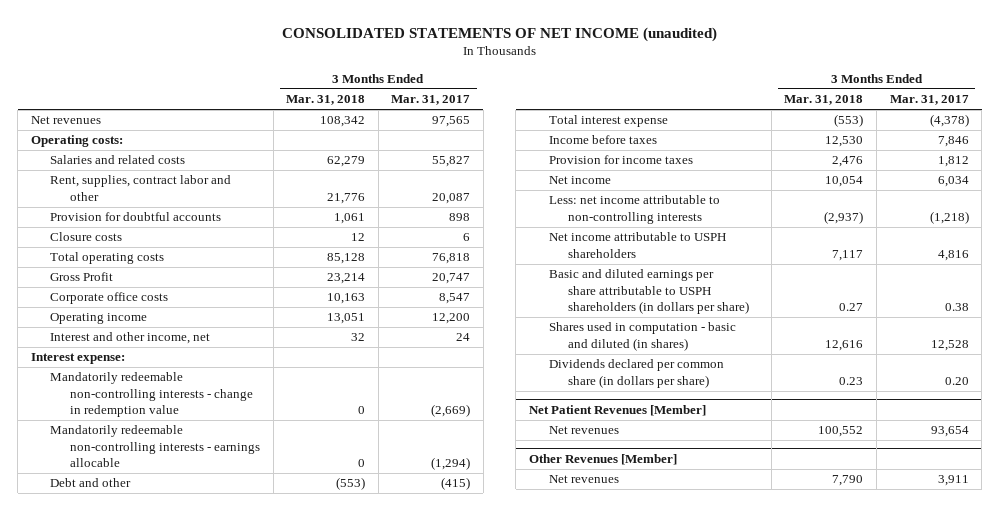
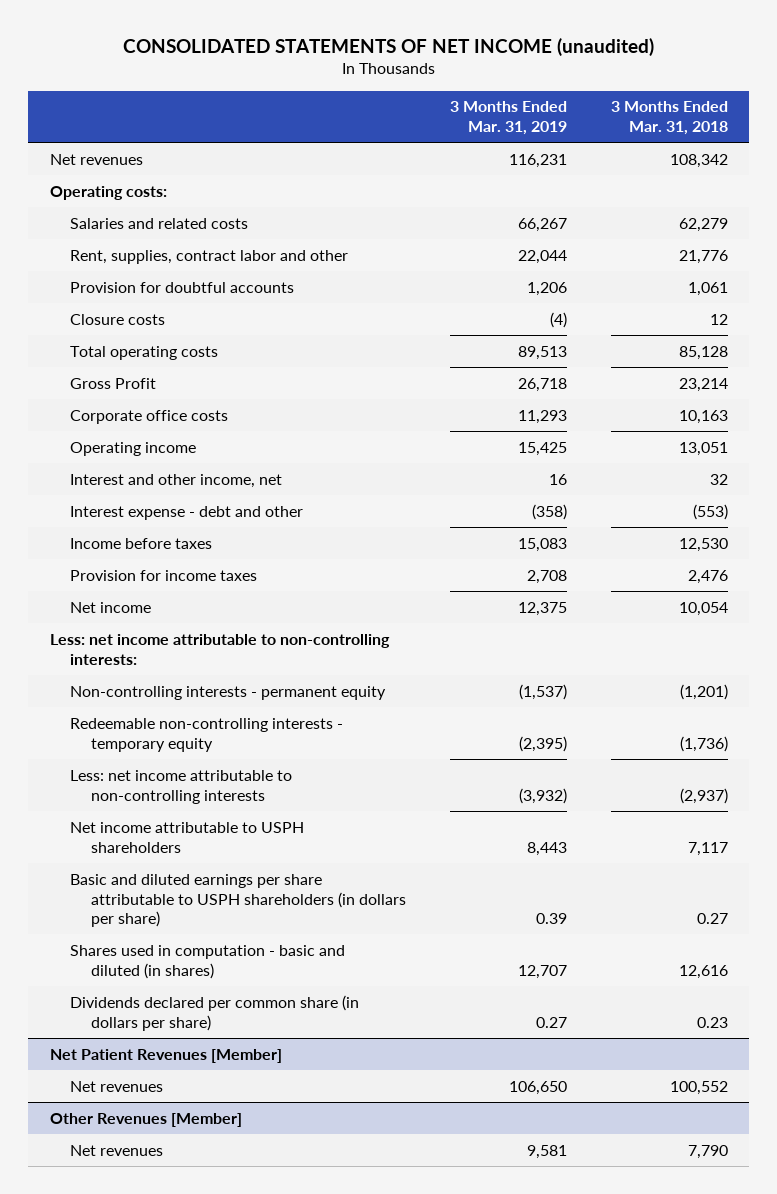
[391,95,471,106] Mar. 31, 2017 -> none
none -> [449,101,567,136] 3 Months Ended Mar. 31, 2019
[30,353,125,365] Interest expense: -> none
[50,372,253,417] Mandatorily redeemable non-controlling interests - change in redemption value -> none
[50,425,260,467] Mandatorily redeemable non-controlling interests - earnings allocable -> none
[548,115,668,128] Total interest expense -> none
[50,478,132,488] Debt and other -> [70,505,304,520] Interest expense - debt and other
none -> [49,633,390,665] Less: net income attributable to non-controlling interests:
none -> [70,685,387,700] Non-controlling interests - permanent equity
none -> [70,717,344,752] Redeemable non-controlling interests - temporary equity

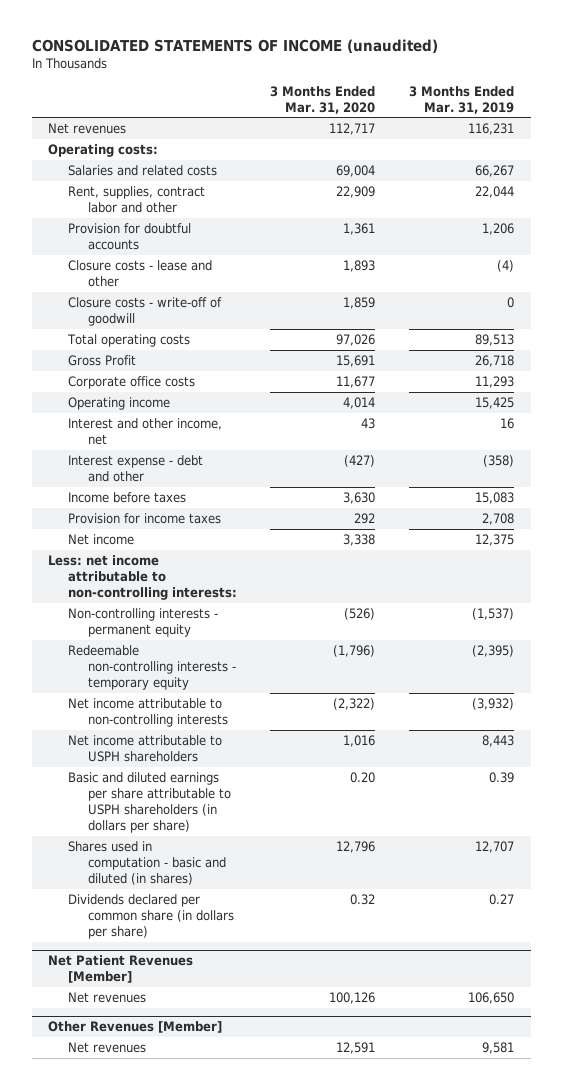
[122,37,654,56] CONSOLIDATED STATEMENTS OF NET INCOME (unaudited) -> [31,39,438,54] CONSOLIDATED STATEMENTS OF INCOME (unaudited)
[610,101,728,136] 3 Months Ended Mar. 31, 2018 -> none
none -> [270,85,376,114] 3 Months Ended Mar. 31, 2020
[70,313,166,325] Closure costs -> [68,259,213,287] Closure costs - lease and other
none -> [68,296,223,326] Closure costs - write-off of goodwill
[70,769,293,804] Less: net income attributable to non-controlling interests -> [68,697,228,727] Net income attributable to non-controlling interests

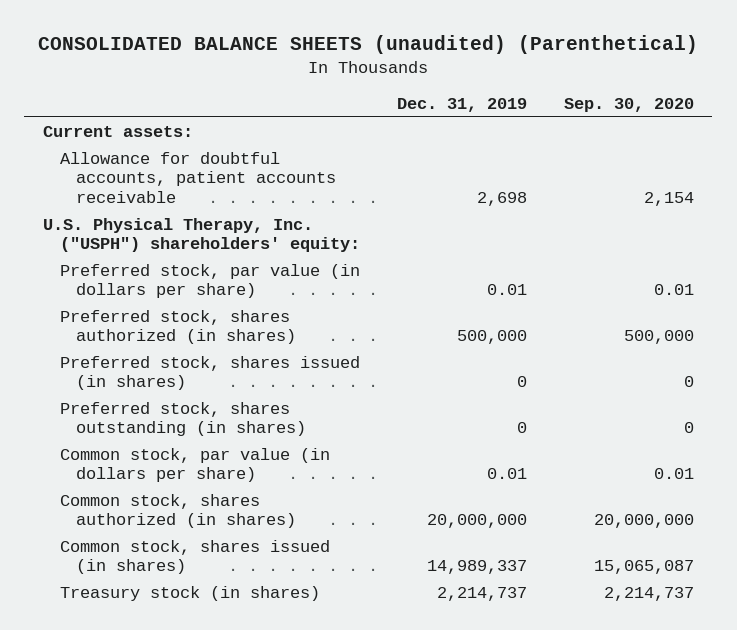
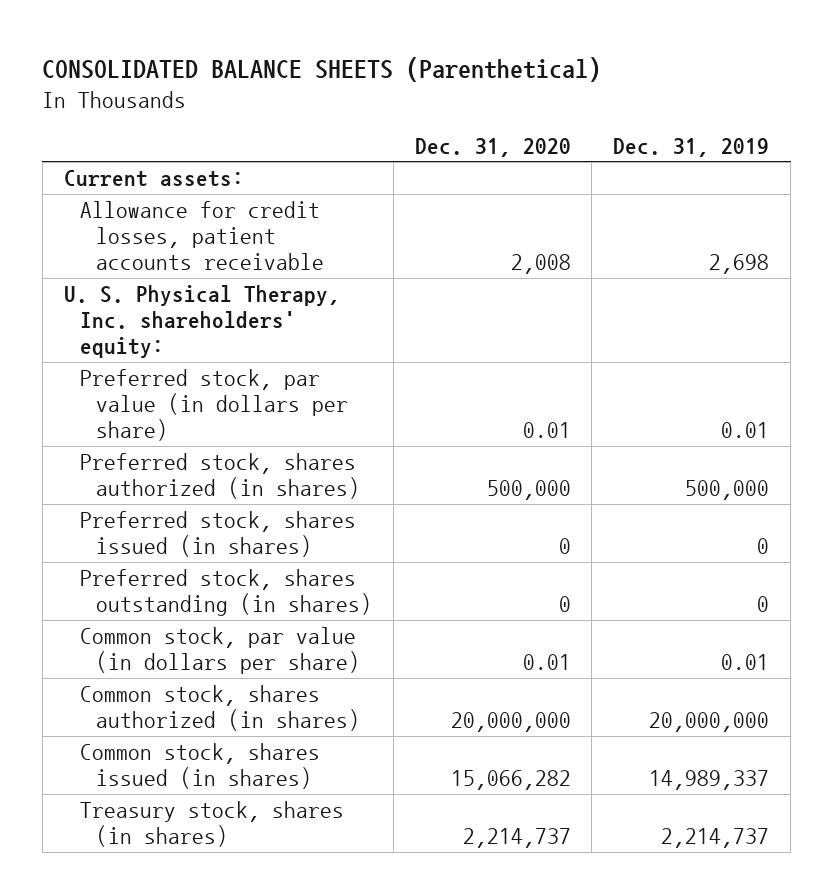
[38,35,699,55] CONSOLIDATED BALANCE SHEETS (unaudited) (Parenthetical) -> [42,57,602,83] CONSOLIDATED BALANCE SHEETS (Parenthetical)
[563,97,694,112] Sep. 30, 2020 -> none
none -> [414,137,571,157] Dec. 31, 2020
[59,152,337,203] Allowance for doubtful accounts, patient accounts receivable -> [79,200,324,271] Allowance for credit losses, patient accounts receivable
[42,218,360,253] U.S. Physical Therapy, Inc. ("USPH") shareholders' equity: -> [63,284,340,359] U. S. Physical Therapy, Inc. shareholders' equity:
[59,586,320,602] Treasury stock (in shares) -> [79,800,344,848] Treasury stock, shares (in shares)

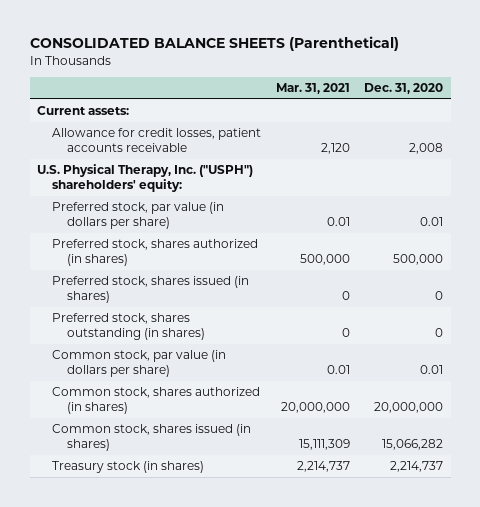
[613,137,770,157] Dec. 31, 2019 -> none
none -> [275,82,350,94] Mar. 31, 2021
[63,284,340,359] U. S. Physical Therapy, Inc. shareholders' equity: -> [36,164,253,193] U.S. Physical Therapy, Inc. ("USPH") shareholders' equity:
[79,800,344,848] Treasury stock, shares (in shares) -> [51,461,204,474] Treasury stock (in shares)

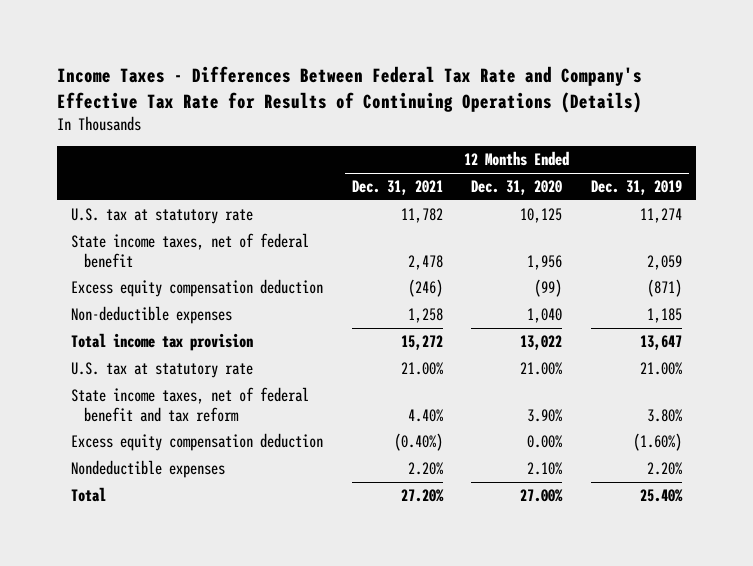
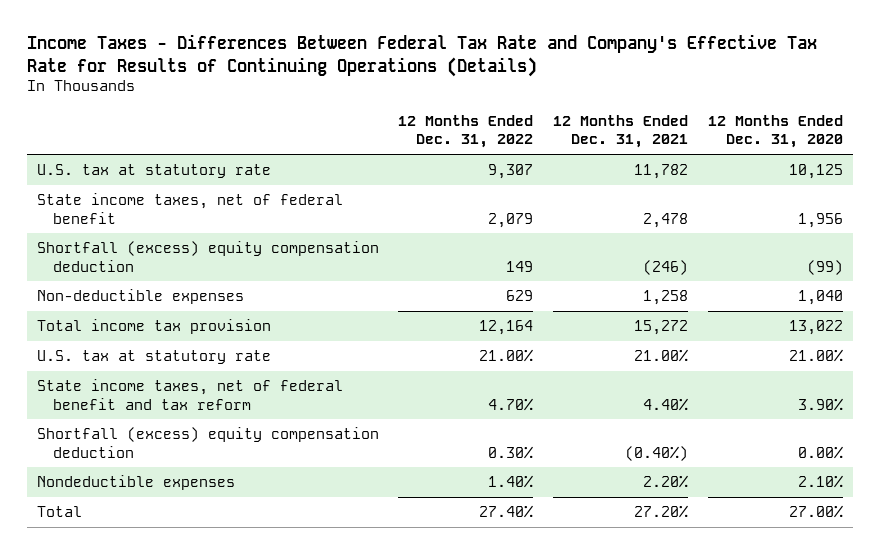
[590,180,682,196] Dec. 31, 2019 -> none
none -> [398,114,534,149] 12 Months Ended Dec. 31, 2022
[71,279,324,298] Excess equity compensation deduction -> [36,240,379,272] Shortfall (excess) equity compensation deduction
[71,433,324,452] Excess equity compensation deduction -> [36,426,379,458] Shortfall (excess) equity compensation deduction

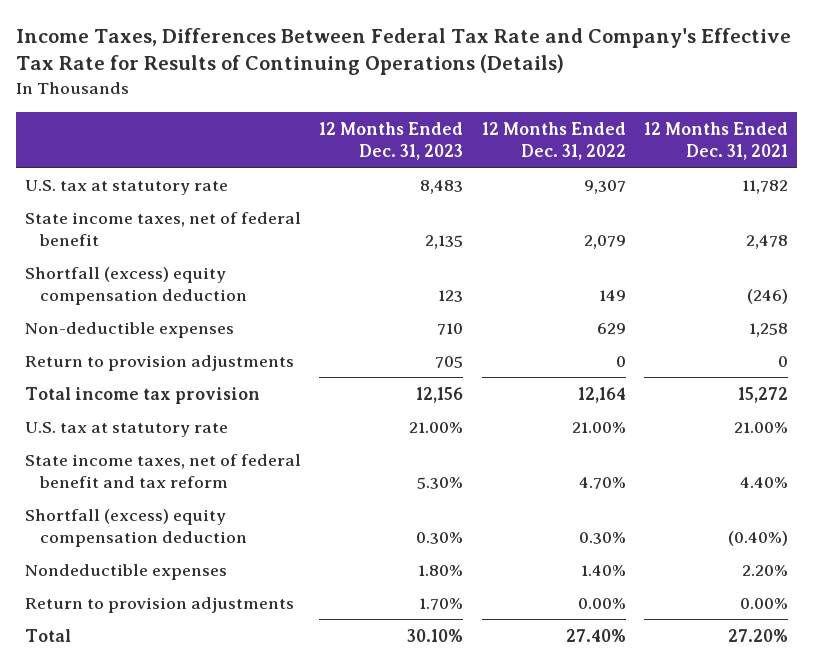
[26,34,817,77] Income Taxes - Differences Between Federal Tax Rate and Company's Effective Tax Rate for Results of Continuing Operations (Details) -> [15,28,791,76] Income Taxes, Differences Between Federal Tax Rate and Company's Effective Tax Rate for Results of Continuing Operations (Details)
[707,114,843,149] 12 Months Ended Dec. 31, 2020 -> none
none -> [319,121,464,160] 12 Months Ended Dec. 31, 2023
none -> [24,354,294,371] Return to provision adjustments
none -> [24,596,294,613] Return to provision adjustments

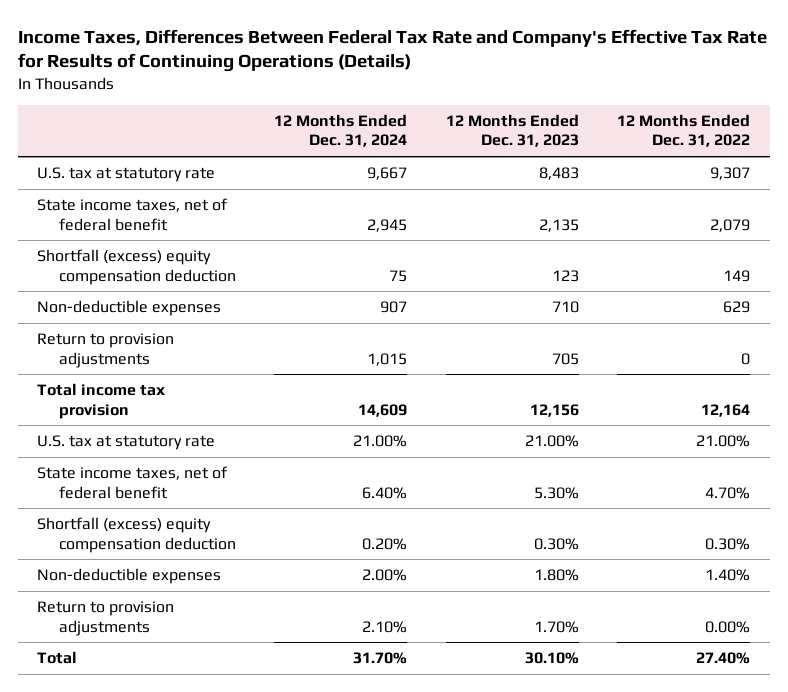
[643,121,788,160] 12 Months Ended Dec. 31, 2021 -> none
none -> [274,113,408,148] 12 Months Ended Dec. 31, 2024
[24,453,301,488] State income taxes, net of federal benefit and tax reform -> [37,466,229,499] State income taxes, net of federal benefit
[24,563,227,580] Nondeductible expenses -> [37,568,222,585] Non-deductible expenses

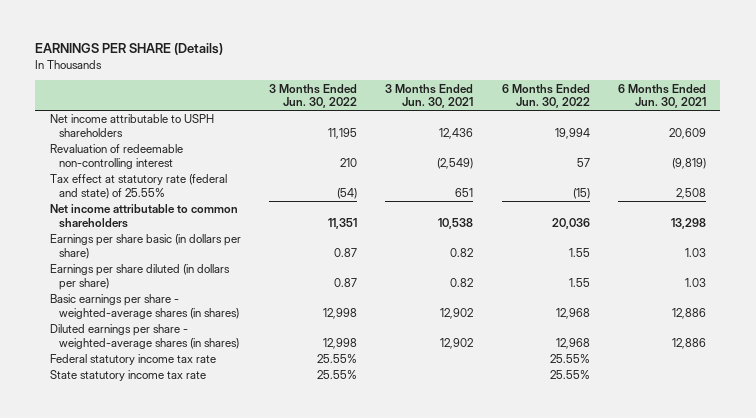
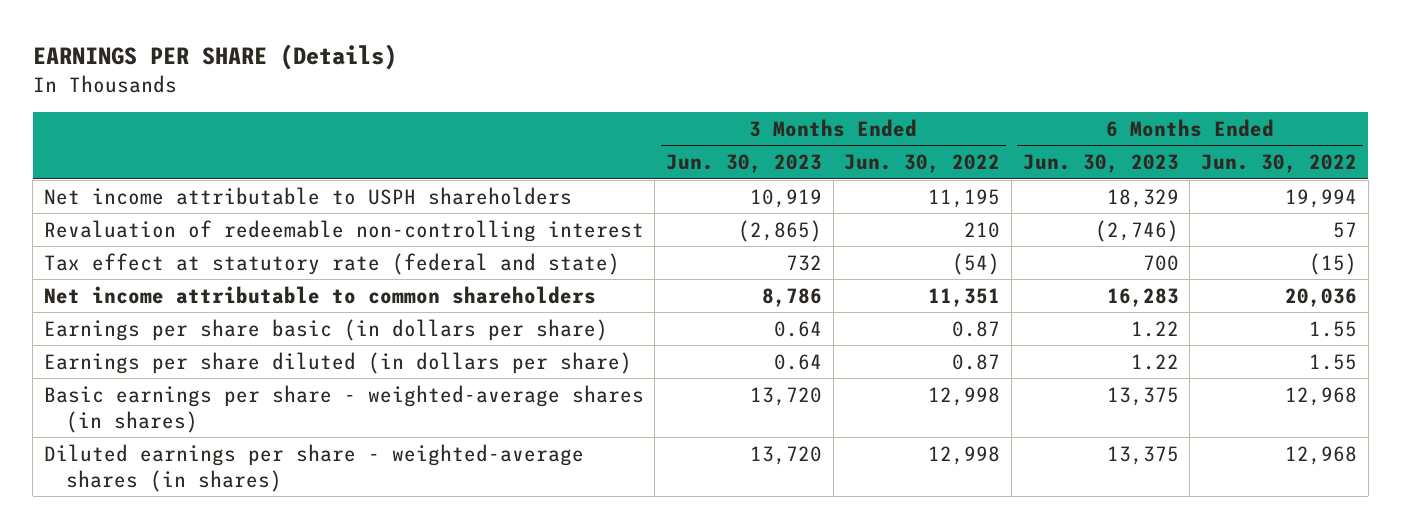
[385,83,474,109] 3 Months Ended Jun. 30, 2021 -> none
[618,83,707,109] 6 Months Ended Jun. 30, 2021 -> none
none -> [666,154,823,174] Jun. 30, 2023
none -> [1022,154,1179,174] Jun. 30, 2023
[49,174,227,199] Tax effect at statutory rate (federal and state) of 25.55% -> [43,252,620,275] Tax effect at statutory rate (federal and state)
[49,354,216,366] Federal statutory income tax rate -> none
[49,370,206,382] State statutory income tax rate -> none

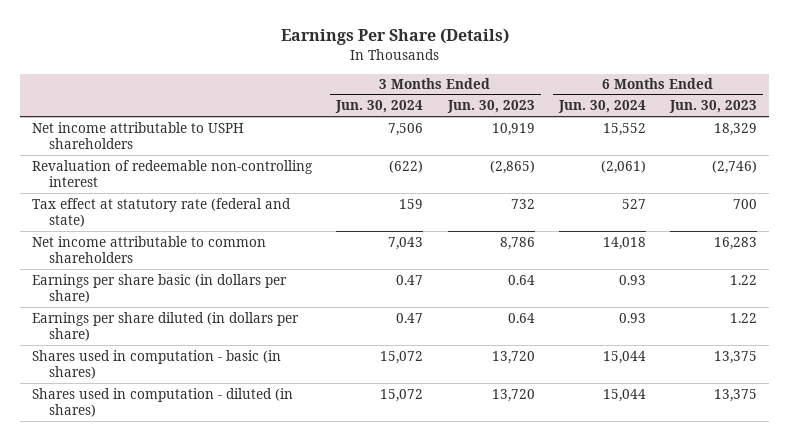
[32,44,397,71] EARNINGS PER SHARE (Details) -> [280,28,509,46] Earnings Per Share (Details)
[844,154,1001,174] Jun. 30, 2022 -> none
[1201,154,1358,174] Jun. 30, 2022 -> none
none -> [335,100,424,114] Jun. 30, 2024
none -> [557,100,646,114] Jun. 30, 2024
[43,384,644,433] Basic earnings per share - weighted-average shares (in shares) -> [32,349,282,379] Shares used in computation - basic (in shares)
[43,443,584,492] Diluted earnings per share - weighted-average shares (in shares) -> [32,387,294,417] Shares used in computation - diluted (in shares)

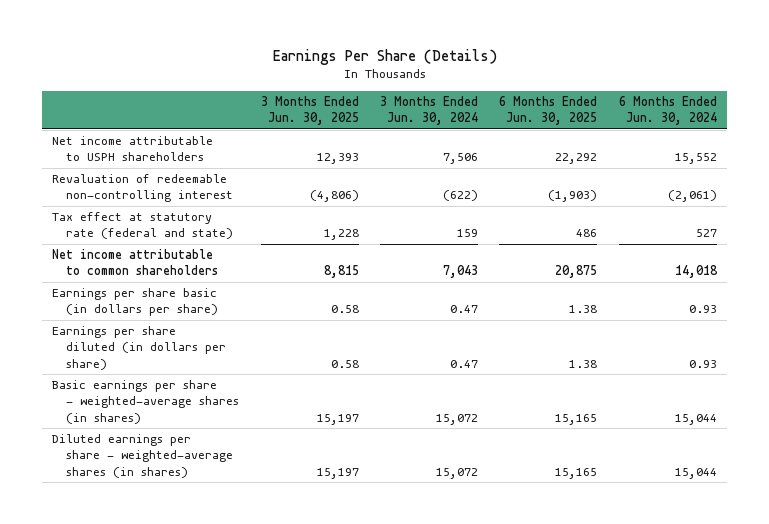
[446,100,535,114] Jun. 30, 2023 -> none
[668,100,757,114] Jun. 30, 2023 -> none
none -> [260,95,359,125] 3 Months Ended Jun. 30, 2025
none -> [499,95,598,125] 6 Months Ended Jun. 30, 2025
[32,349,282,379] Shares used in computation - basic (in shares) -> [52,380,240,424] Basic earnings per share - weighted-average shares (in shares)
[32,387,294,417] Shares used in computation - diluted (in shares) -> [52,434,234,478] Diluted earnings per share - weighted-average shares (in shares)

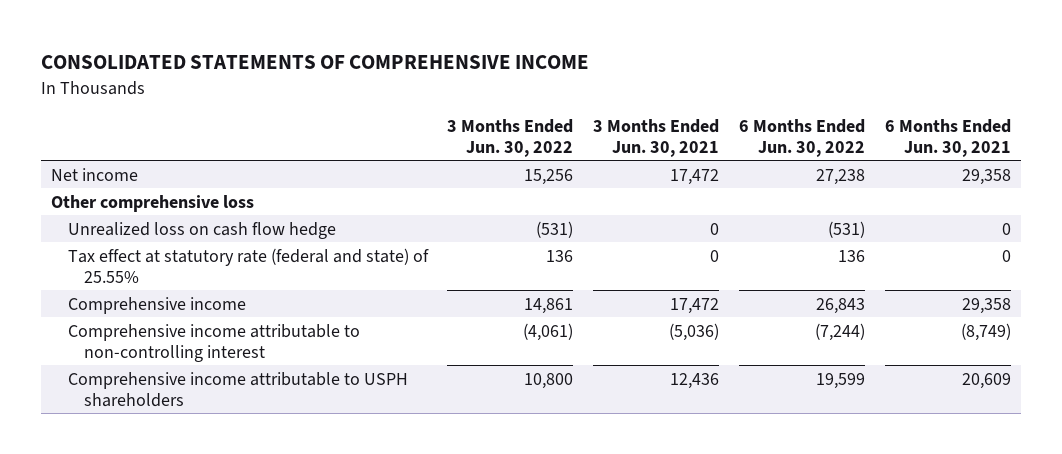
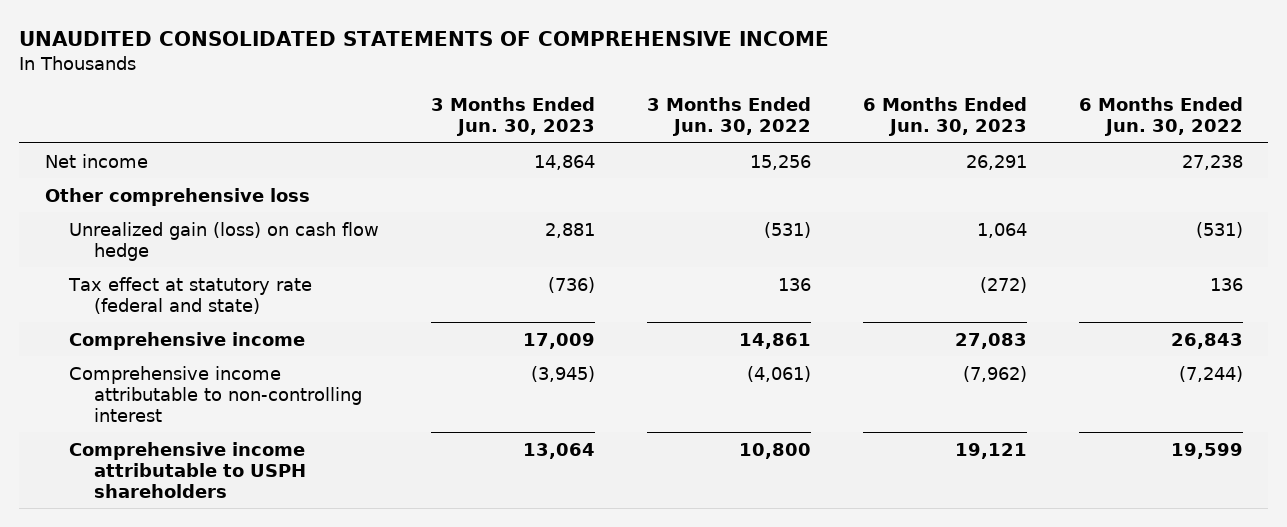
[41,55,590,70] CONSOLIDATED STATEMENTS OF COMPREHENSIVE INCOME -> [18,31,829,47] UNAUDITED CONSOLIDATED STATEMENTS OF COMPREHENSIVE INCOME
[593,118,720,157] 3 Months Ended Jun. 30, 2021 -> none
[884,118,1011,157] 6 Months Ended Jun. 30, 2021 -> none
none -> [431,96,596,136] 3 Months Ended Jun. 30, 2023
none -> [862,96,1027,136] 6 Months Ended Jun. 30, 2023
[67,221,336,239] Unrealized loss on cash flow hedge -> [69,221,380,261] Unrealized gain (loss) on cash flow hedge
[67,247,429,283] Tax effect at statutory rate (federal and state) of 25.55% -> [68,276,313,314] Tax effect at statutory rate (federal and state)

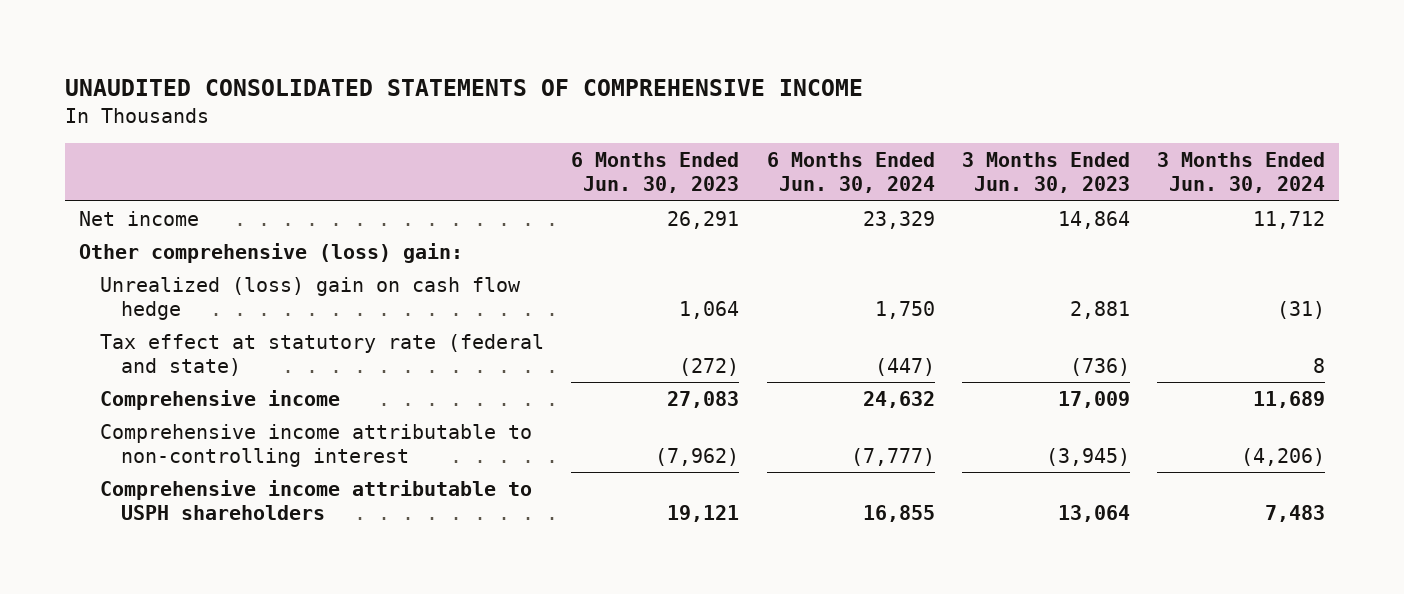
[646,96,811,136] 3 Months Ended Jun. 30, 2022 -> none
[1078,96,1243,136] 6 Months Ended Jun. 30, 2022 -> none
none -> [766,152,935,194] 6 Months Ended Jun. 30, 2024
none -> [1157,152,1326,194] 3 Months Ended Jun. 30, 2024
[44,187,310,206] Other comprehensive loss -> [78,242,463,263] Other comprehensive (loss) gain:
[69,221,380,261] Unrealized gain (loss) on cash flow hedge -> [100,276,522,321] Unrealized (loss) gain on cash flow hedge

